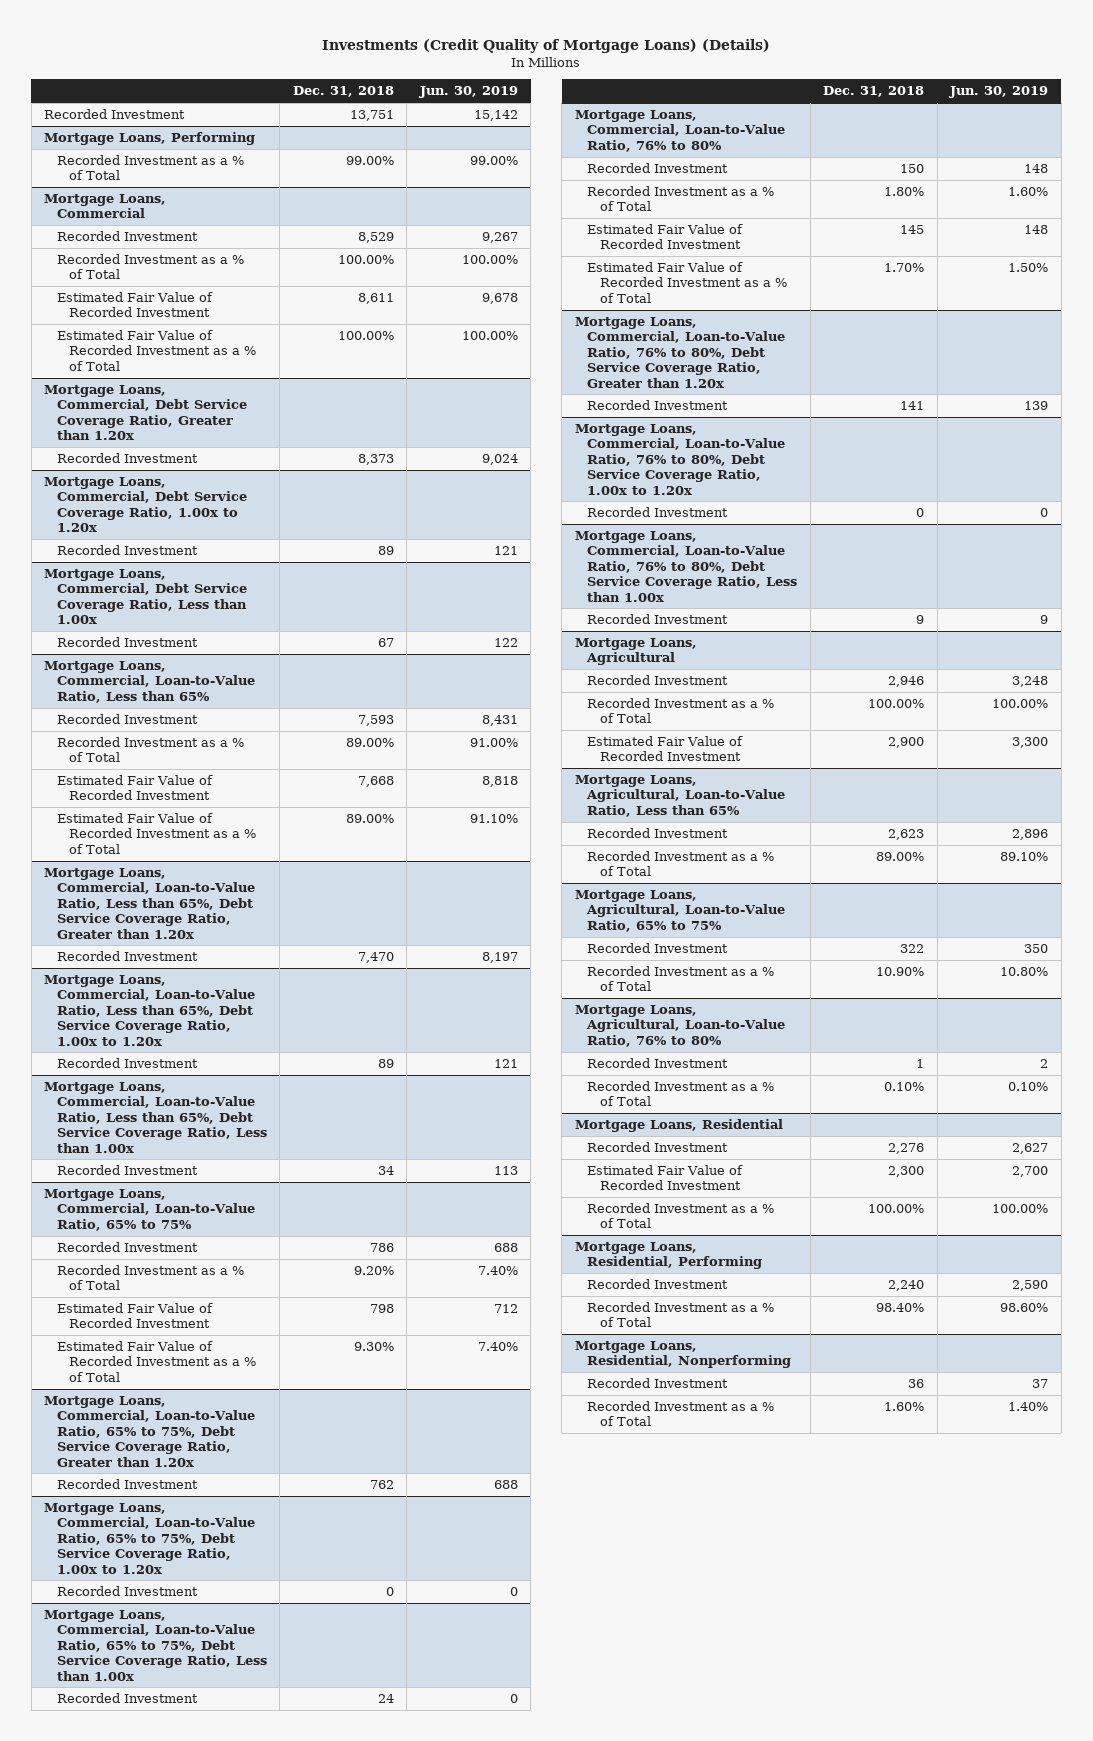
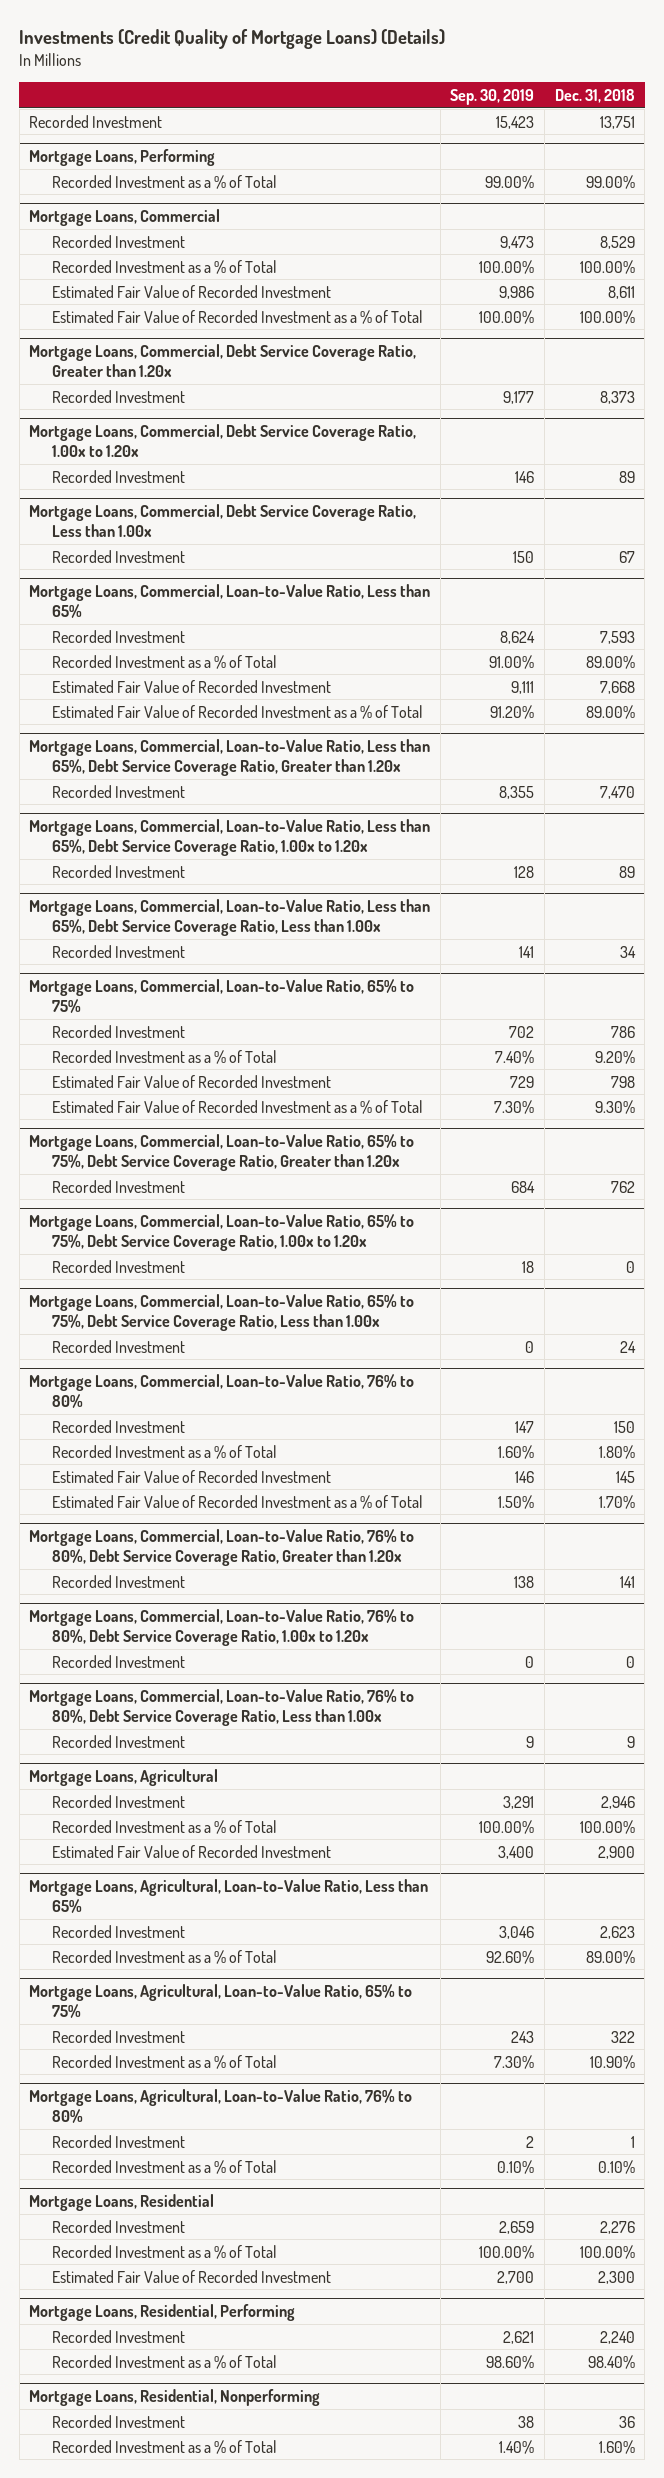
[418,86,518,99] Jun. 30, 2019 -> none
none -> [450,88,535,105] Sep. 30, 2019
[587,1164,744,1191] Estimated Fair Value of Recorded Investment -> [51,2269,331,2283] Estimated Fair Value of Recorded Investment

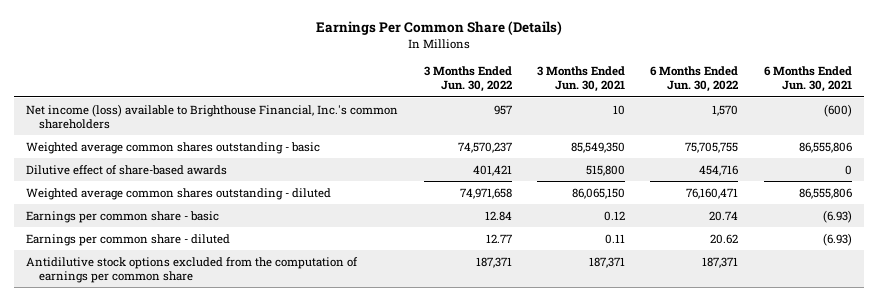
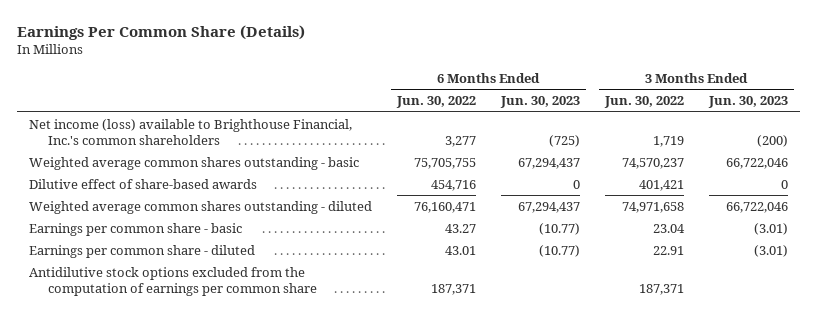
[537,66,626,93] 3 Months Ended Jun. 30, 2021 -> none
[763,66,852,93] 6 Months Ended Jun. 30, 2021 -> none
none -> [499,96,580,109] Jun. 30, 2023
none -> [707,96,788,109] Jun. 30, 2023
[493,104,512,115] 957 -> [652,135,684,147] 1,719
[712,104,739,116] 1,570 -> [445,135,477,147] 3,277
[484,210,512,221] 12.84 -> [652,223,685,233] 23.04
[709,210,739,221] 20.74 -> [445,223,477,233] 43.27
[485,233,512,243] 12.77 -> [652,245,684,255] 22.91
[710,233,739,244] 20.62 -> [445,245,477,255] 43.01

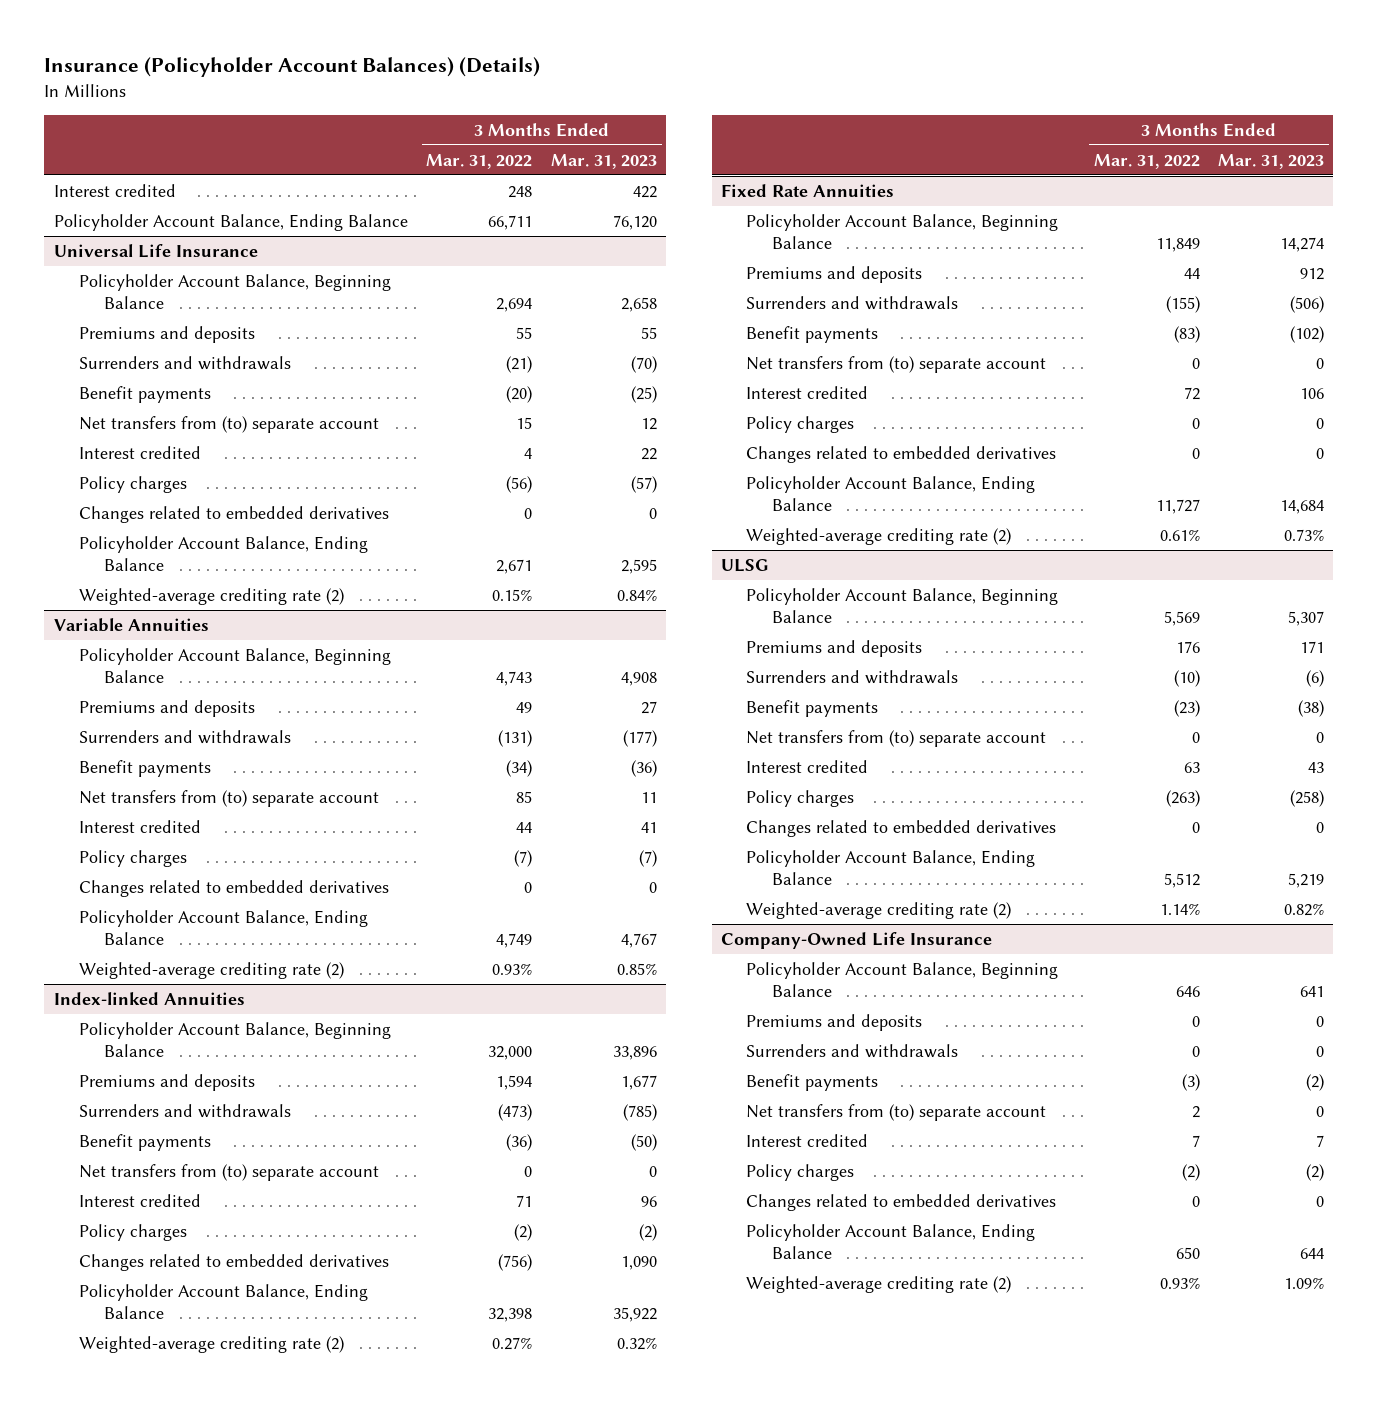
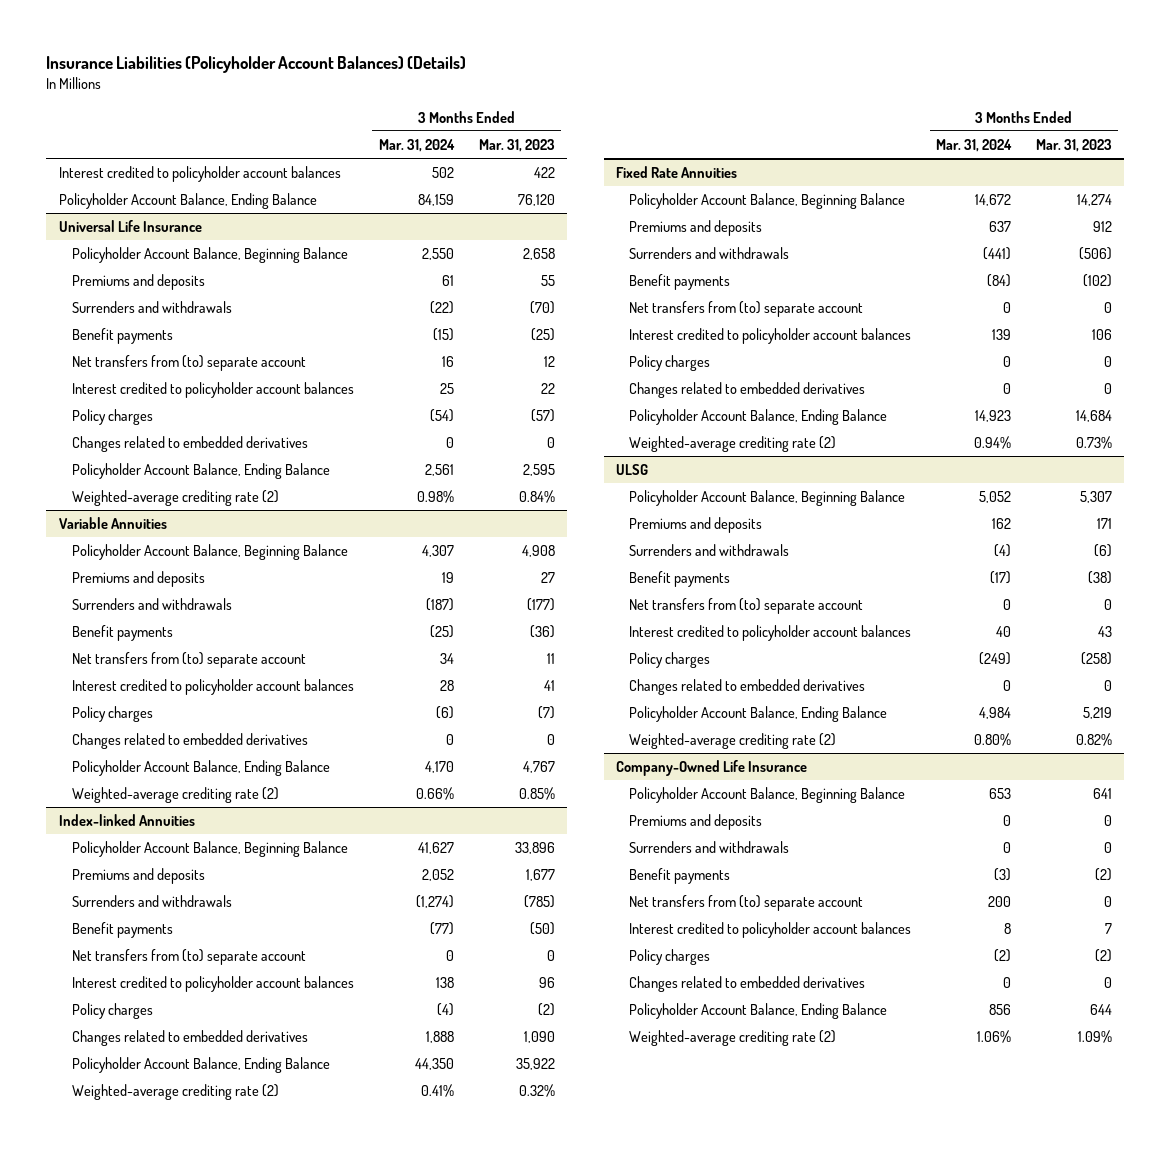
[44,57,541,78] Insurance (Policyholder Account Balances) (Details) -> [46,56,467,74] Insurance Liabilities (Policyholder Account Balances) (Details)
[426,153,533,169] Mar. 31, 2022 -> none
none -> [378,138,455,152] Mar. 31, 2024
[53,183,176,197] Interest credited -> [58,166,341,183] Interest credited to policyholder account balances
[79,445,202,459] Interest credited -> [71,382,354,399] Interest credited to policyholder account balances
[79,819,202,833] Interest credited -> [71,679,354,696] Interest credited to policyholder account balances
[79,1193,202,1207] Interest credited -> [71,976,354,993] Interest credited to policyholder account balances
[746,385,869,399] Interest credited -> [628,328,911,345] Interest credited to policyholder account balances
[746,759,869,773] Interest credited -> [628,625,911,642] Interest credited to policyholder account balances
[746,1133,869,1147] Interest credited -> [628,922,911,939] Interest credited to policyholder account balances

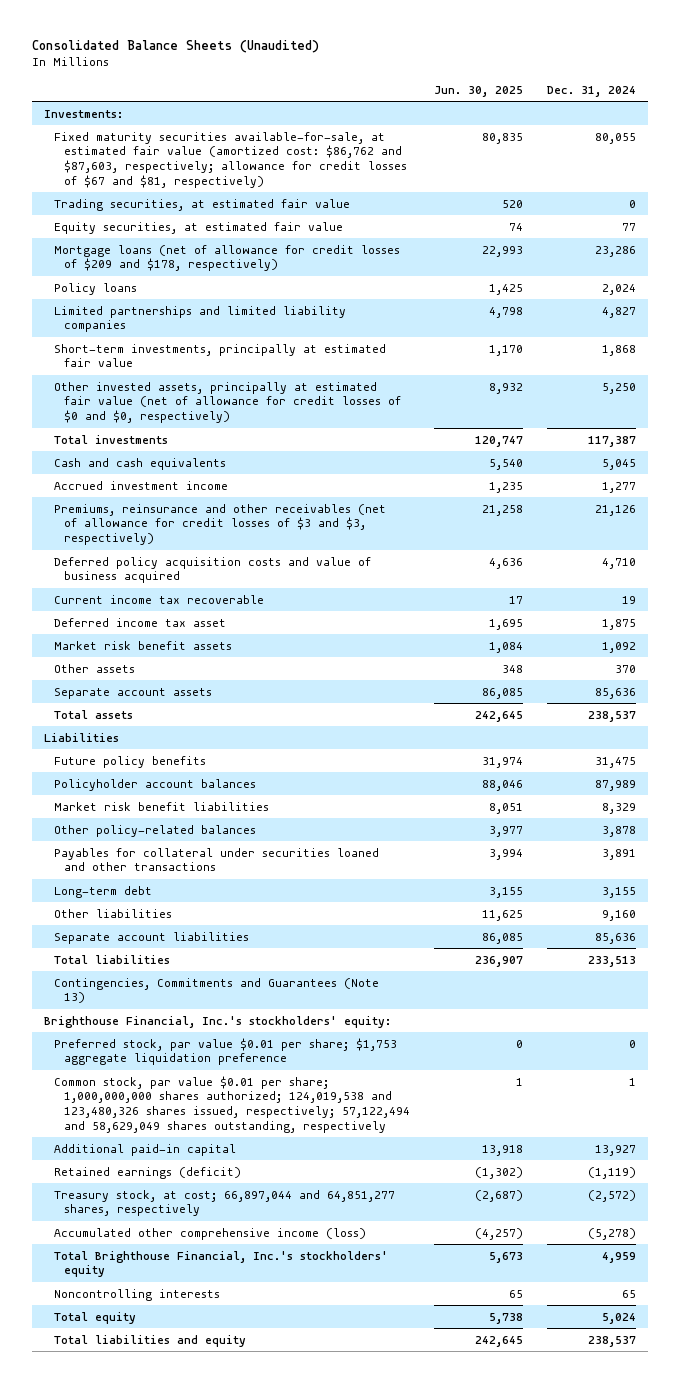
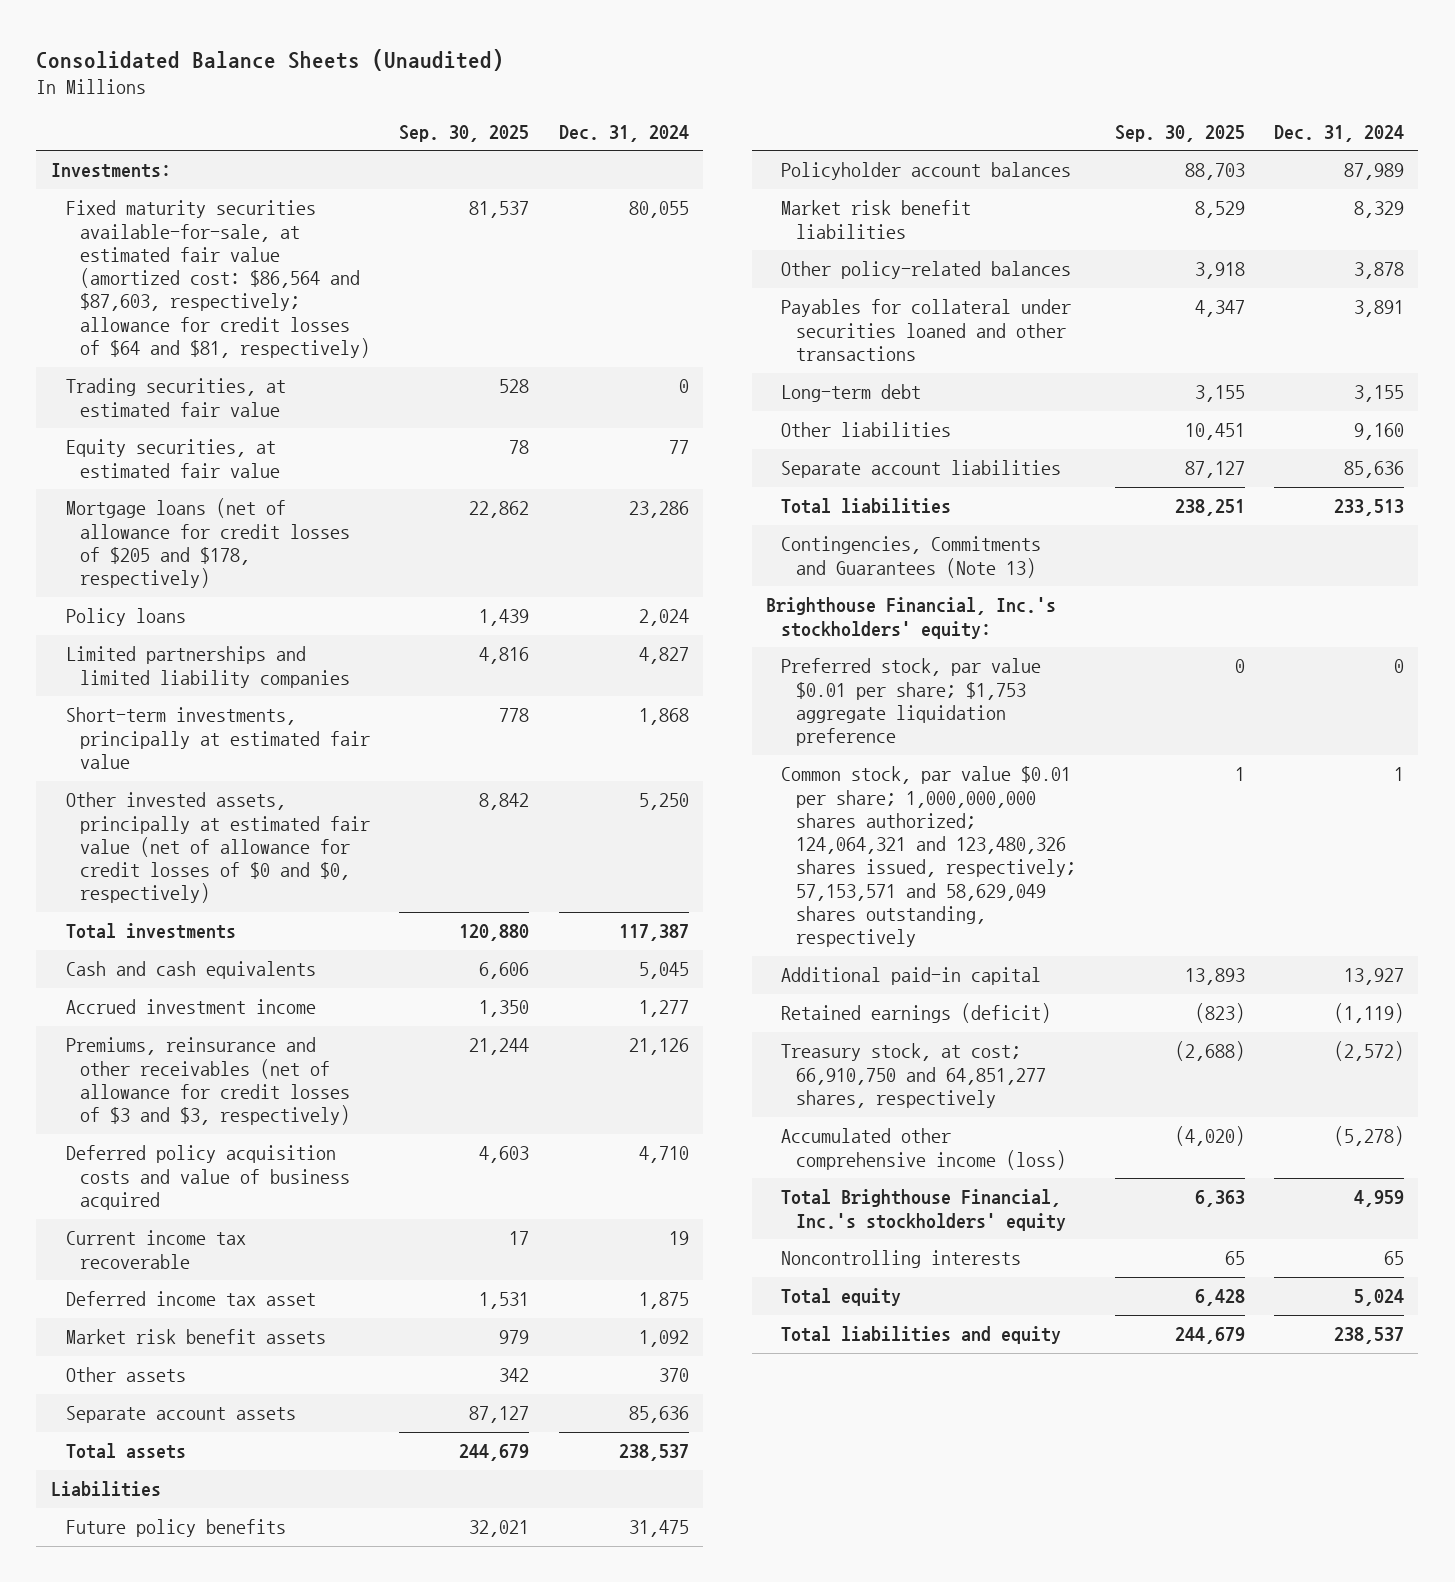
[433,85,523,97] Jun. 30, 2025 -> none
none -> [399,124,530,142] Sep. 30, 2025
[53,131,407,188] Fixed maturity securities available-for-sale, at estimated fair value (amortized cost: $86,762 and $87,603, respectively; allowance for credit losses of $67 and $81, respectively) -> [65,200,371,358] Fixed maturity securities available-for-sale, at estimated fair value (amortized cost: $86,564 and $87,603, respectively; allowance for credit losses of $64 and $81, respectively)
[53,244,400,272] Mortgage loans (net of allowance for credit losses of $209 and $178, respectively) -> [65,498,351,589] Mortgage loans (net of allowance for credit losses of $205 and $178, respectively)
[53,1075,410,1133] Common stock, par value $0.01 per share; 1,000,000,000 shares authorized; 124,019,538 and 123,480,326 shares issued, respectively; 57,122,494 and 58,629,049 shares outstanding, respectively -> [780,766,1076,948] Common stock, par value $0.01 per share; 1,000,000,000 shares authorized; 124,064,321 and 123,480,326 shares issued, respectively; 57,153,571 and 58,629,049 shares outstanding, respectively
[53,1189,395,1217] Treasury stock, at cost; 66,897,044 and 64,851,277 shares, respectively -> [780,1043,1046,1108] Treasury stock, at cost; 66,910,750 and 64,851,277 shares, respectively

